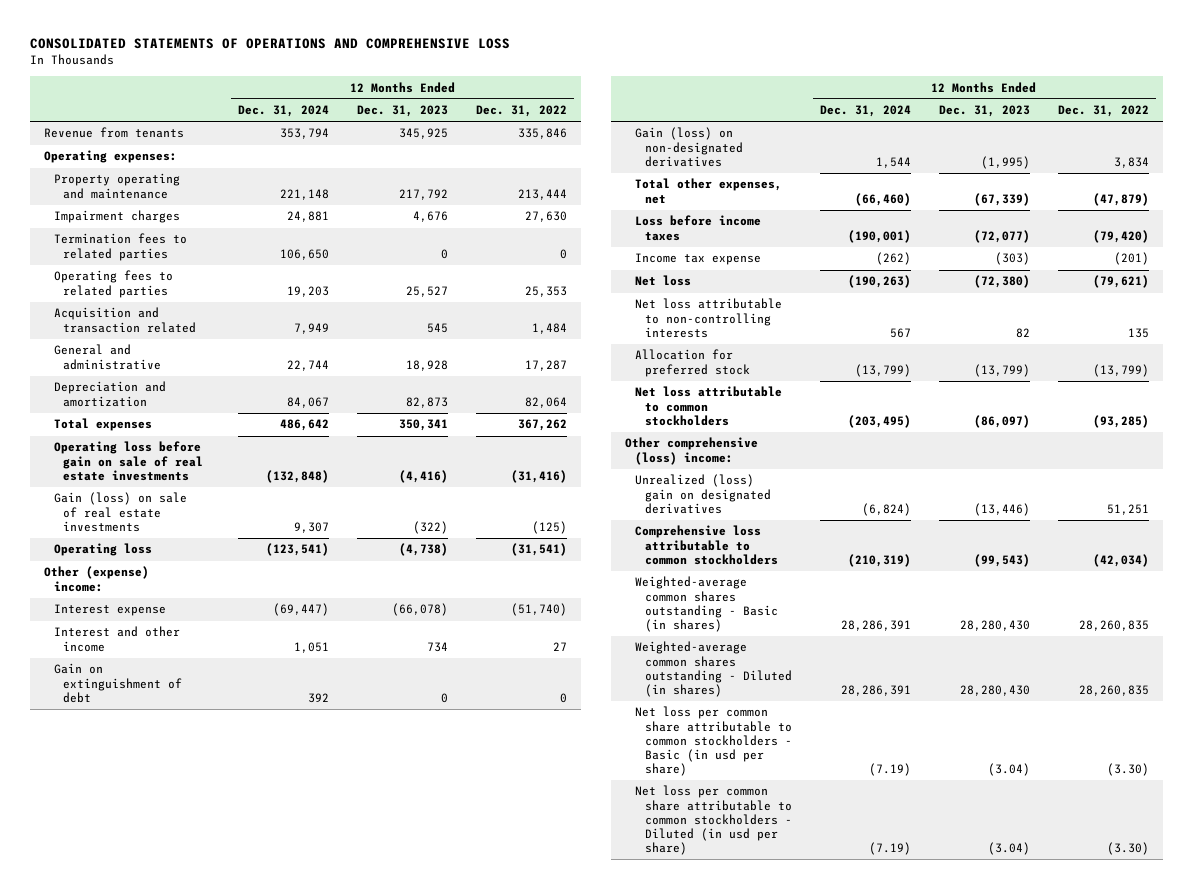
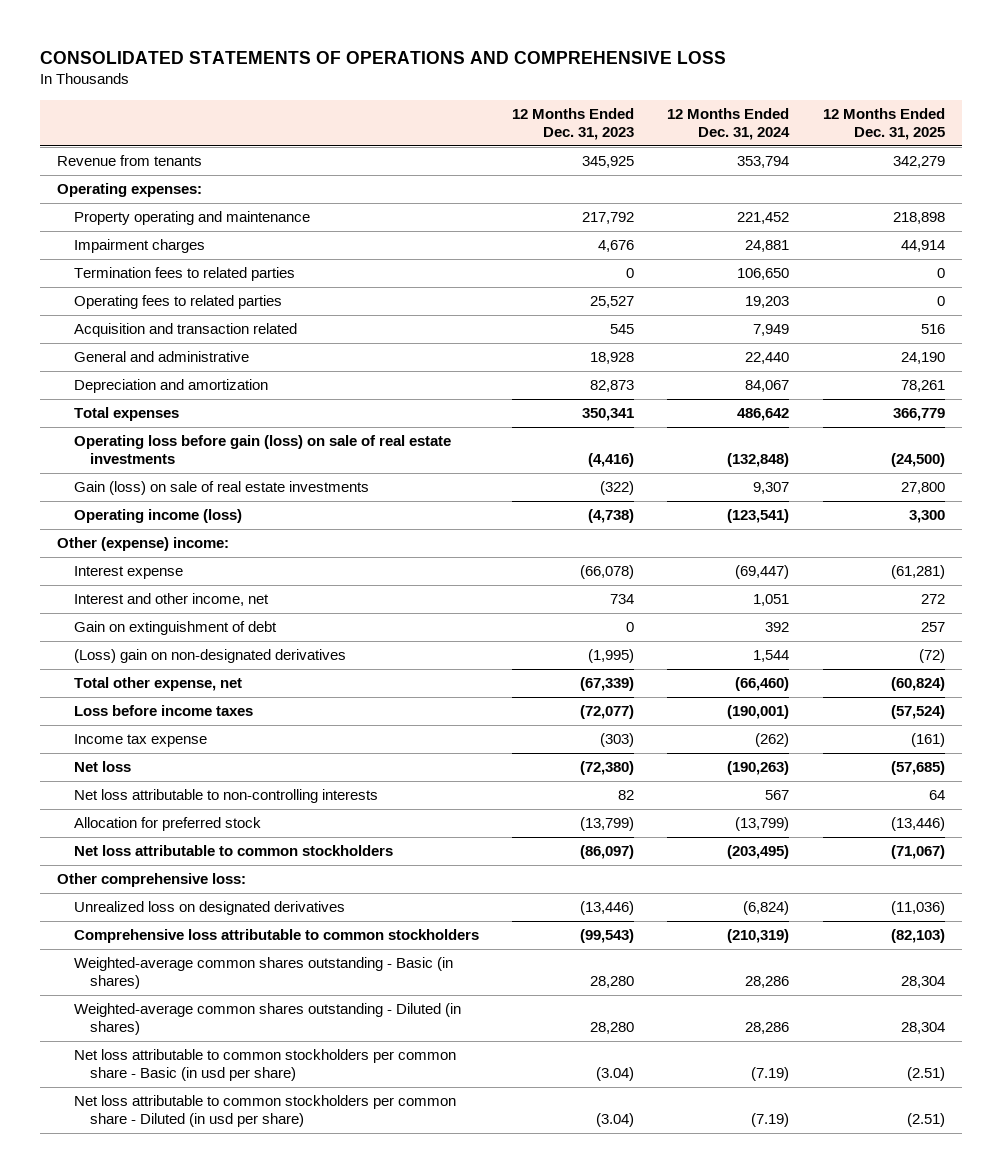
[476,105,568,118] Dec. 31, 2022 -> none
none -> [822,108,945,140] 12 Months Ended Dec. 31, 2025
[280,188,330,200] 221,148 -> [737,212,790,225] 221,452
[287,359,330,371] 22,744 -> [745,352,790,365] 22,440
[53,441,204,481] Operating loss before gain on sale of real estate investments -> [73,435,451,465] Operating loss before gain (loss) on sale of real estate investments
[53,543,152,557] Operating loss -> [73,509,242,524] Operating income (loss)
[53,626,180,652] Interest and other income -> [73,593,269,607] Interest and other income, net
[635,127,743,167] Gain (loss) on non-designated derivatives -> [73,649,346,664] (Loss) gain on non-designated derivatives
[635,178,783,204] Total other expenses, net -> [73,677,242,692] Total other expense, net
[625,437,759,465] Other comprehensive (loss) income: -> [56,873,246,888] Other comprehensive loss:
[635,474,771,514] Unrealized (loss) gain on designated derivatives -> [73,901,345,916] Unrealized loss on designated derivatives
[840,619,911,631] 28,286,391 -> [745,976,790,989] 28,286
[959,619,1030,631] 28,280,430 -> [590,976,635,989] 28,280
[840,684,911,696] 28,286,391 -> [745,1022,790,1035] 28,286
[959,684,1030,696] 28,280,430 -> [590,1022,635,1035] 28,280
[635,706,792,776] Net loss per common share attributable to common stockholders - Basic (in usd per share) -> [73,1049,456,1082] Net loss attributable to common stockholders per common share - Basic (in usd per share)
[635,785,792,855] Net loss per common share attributable to common stockholders - Diluted (in usd per share) -> [73,1095,456,1128] Net loss attributable to common stockholders per common share - Diluted (in usd per share)

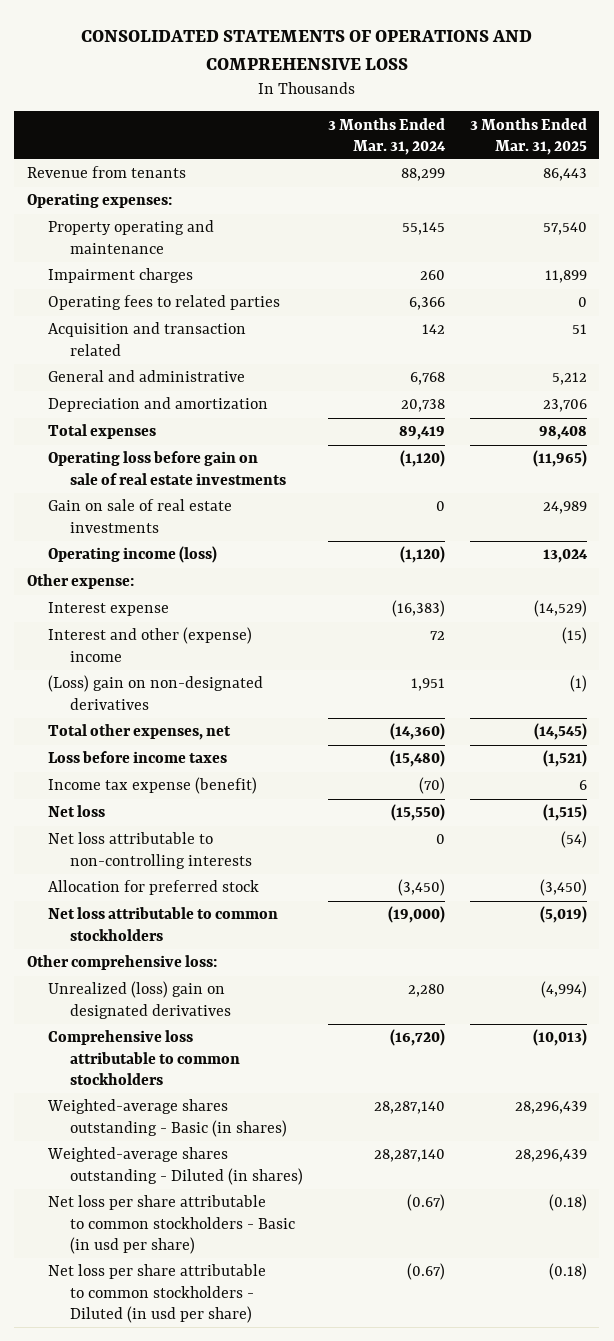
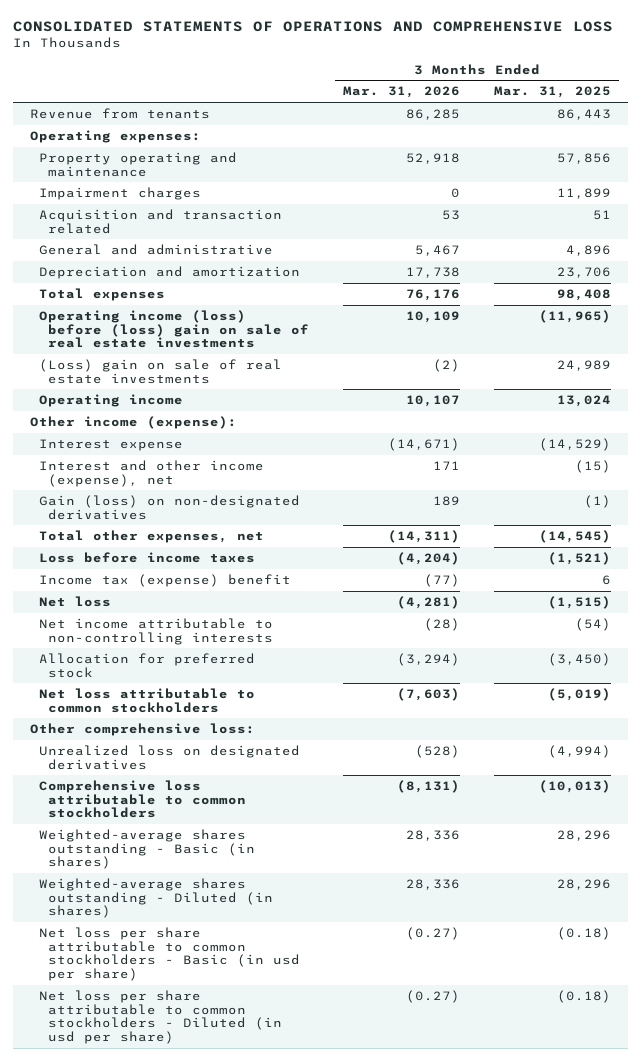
[327,117,446,155] 3 Months Ended Mar. 31, 2024 -> none
none -> [343,86,461,99] Mar. 31, 2026
[542,222,587,236] 57,540 -> [556,152,611,164] 57,856
[48,295,281,311] Operating fees to related parties -> none
[551,372,587,386] 5,212 -> [565,244,611,256] 4,896
[48,451,286,485] Operating loss before gain on sale of real estate investments -> [38,309,310,349] Operating income (loss) before (loss) gain on sale of real estate investments
[48,499,233,533] Gain on sale of real estate investments -> [38,358,282,384] (Loss) gain on sale of real estate investments
[48,546,218,564] Operating income (loss) -> [38,393,183,407] Operating income
[26,574,134,590] Other expense: -> [29,415,237,429] Other income (expense):
[48,627,253,662] Interest and other (expense) income -> [38,459,264,487] Interest and other income (expense), net
[48,675,264,710] (Loss) gain on non-designated derivatives -> [38,494,300,520] Gain (loss) on non-designated derivatives
[48,777,258,795] Income tax expense (benefit) -> [38,573,291,587] Income tax (expense) benefit
[48,832,252,869] Net loss attributable to non-controlling interests -> [38,617,274,645] Net income attributable to non-controlling interests
[48,981,231,1019] Unrealized (loss) gain on designated derivatives -> [38,744,300,770] Unrealized loss on designated derivatives
[514,1101,587,1115] 28,296,439 -> [556,829,611,841] 28,296
[514,1149,587,1163] 28,296,439 -> [556,878,611,890] 28,296

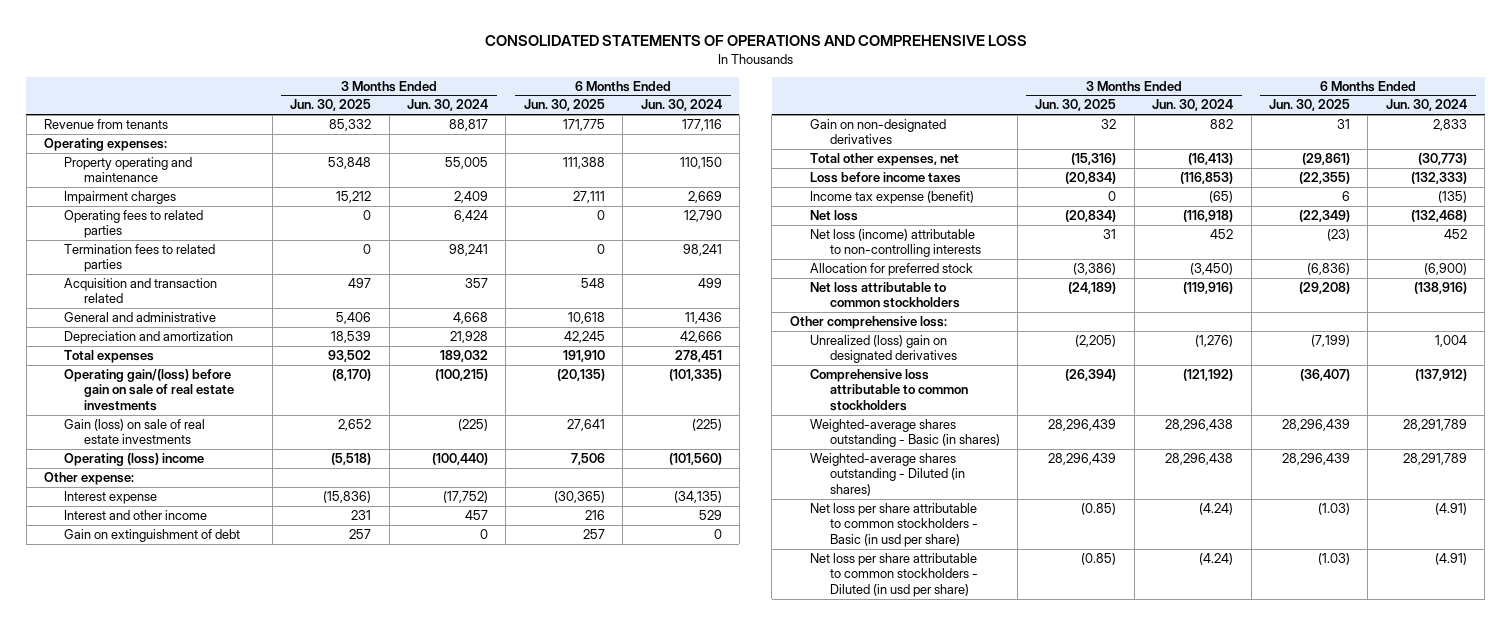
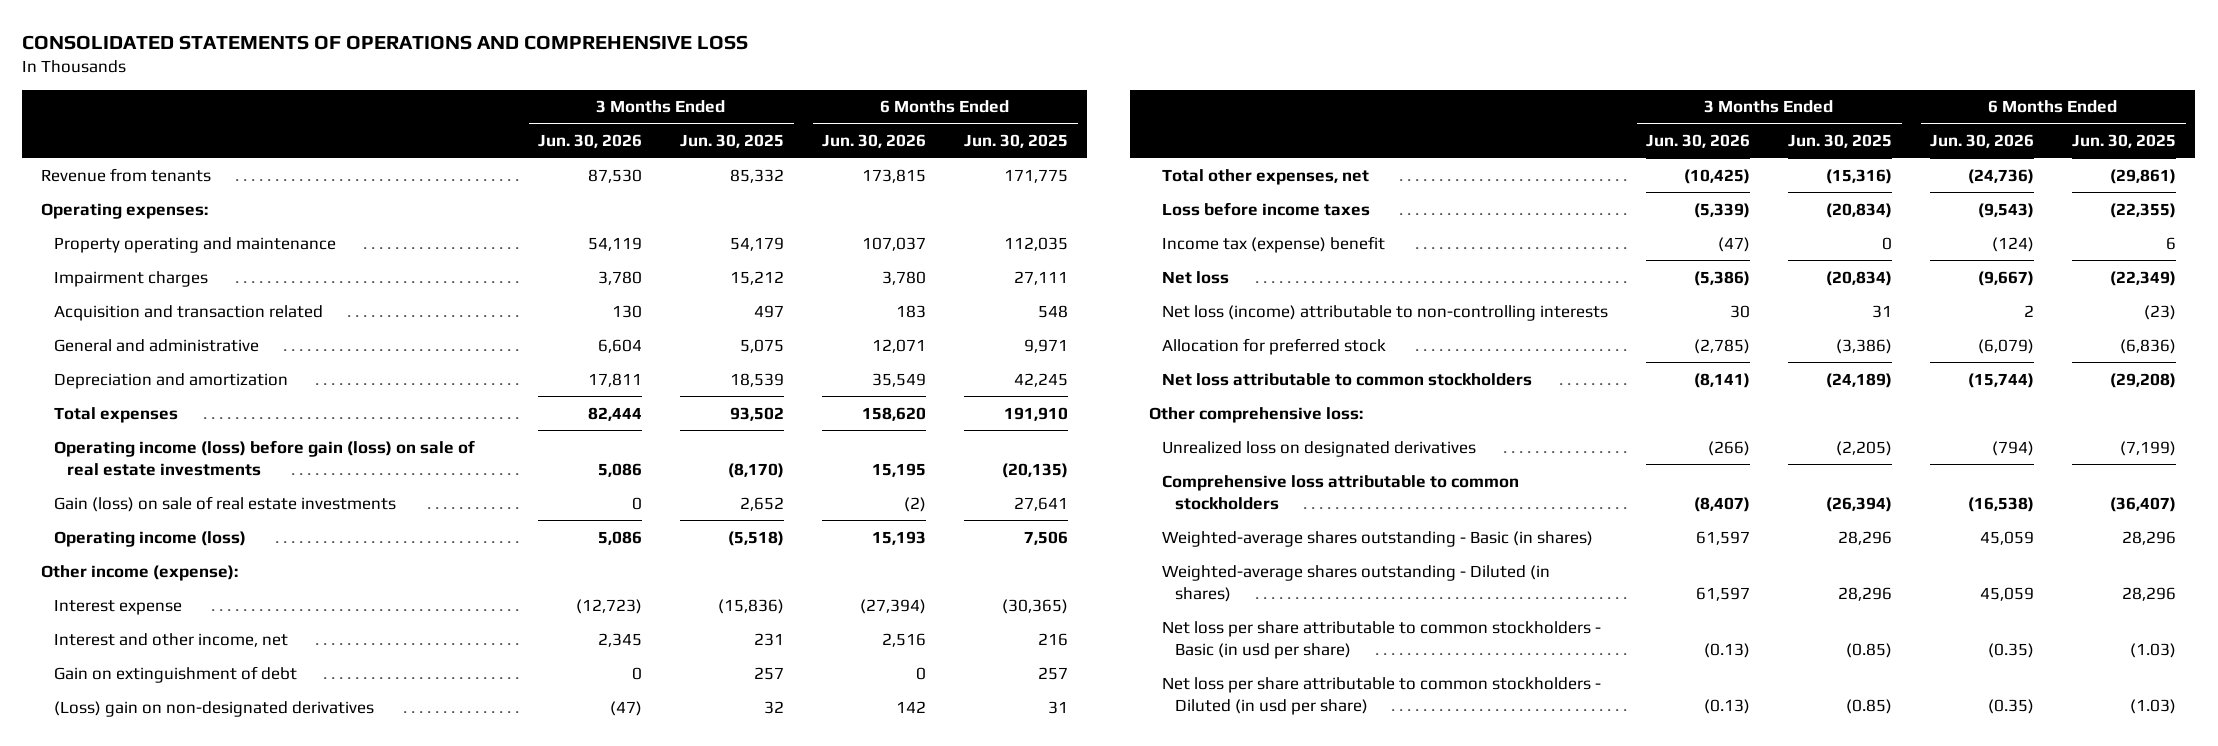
[407,99,489,112] Jun. 30, 2024 -> none
[640,99,722,112] Jun. 30, 2024 -> none
none -> [538,133,643,148] Jun. 30, 2026
none -> [822,133,927,148] Jun. 30, 2026
[328,157,372,170] 53,848 -> [730,236,785,251] 54,179
[562,157,605,170] 111,388 -> [1004,236,1069,251] 112,035
[64,210,204,239] Operating fees to related parties -> none
[64,244,216,273] Termination fees to related parties -> none
[336,312,372,325] 5,406 -> [740,338,785,353] 5,075
[567,312,605,325] 10,618 -> [1024,338,1069,353] 9,971
[64,369,235,411] Operating gain/(loss) before gain on sale of real estate investments -> [54,439,476,476] Operating income (loss) before gain (loss) on sale of real estate investments
[64,453,205,467] Operating (loss) income -> [54,530,247,547] Operating income (loss)
[44,472,135,486] Other expense: -> [41,564,239,581] Other income (expense):
[64,510,208,521] Interest and other income -> [54,632,289,647] Interest and other income, net
[809,119,946,145] Gain on non-designated derivatives -> [54,700,375,717] (Loss) gain on non-designated derivatives
[809,191,974,205] Income tax expense (benefit) -> [1162,235,1386,253] Income tax (expense) benefit
[809,335,957,364] Unrealized (loss) gain on designated derivatives -> [1162,440,1477,457] Unrealized loss on designated derivatives
[1048,419,1117,432] 28,296,439 -> [1838,530,1893,545] 28,296
[1281,419,1350,432] 28,296,439 -> [2122,530,2177,545] 28,296
[1048,453,1117,466] 28,296,439 -> [1838,586,1893,601] 28,296
[1281,453,1350,466] 28,296,439 -> [2122,586,2177,601] 28,296

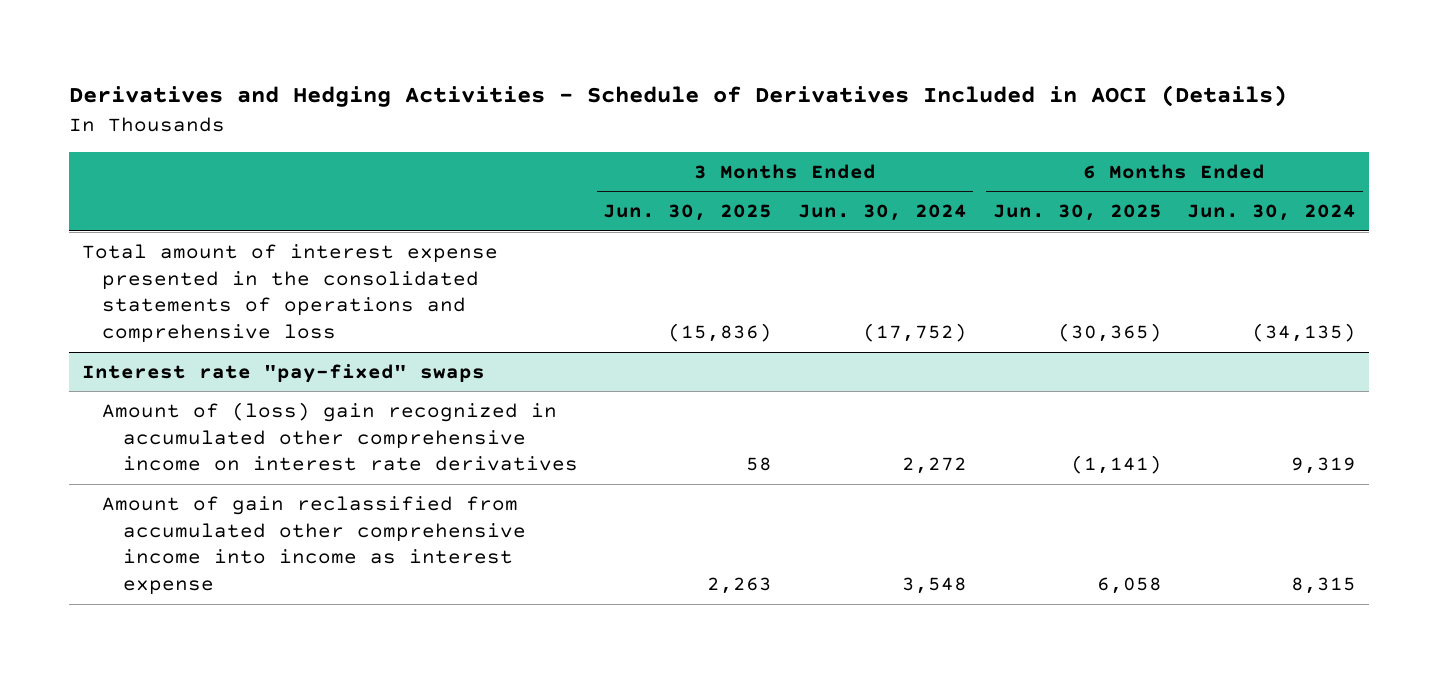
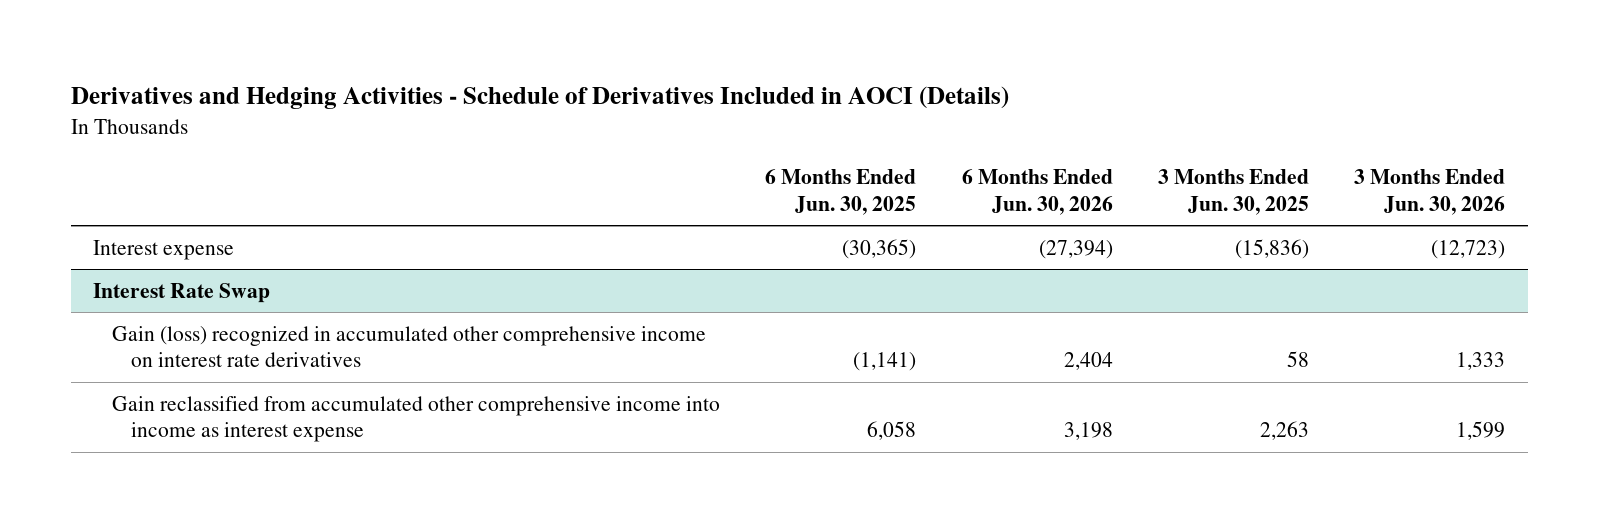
[797,204,967,222] Jun. 30, 2024 -> none
[1187,204,1357,222] Jun. 30, 2024 -> none
none -> [961,169,1113,215] 6 Months Ended Jun. 30, 2026
none -> [1354,169,1506,215] 3 Months Ended Jun. 30, 2026
[82,243,499,344] Total amount of interest expense presented in the consolidated statements of operations and comprehensive loss -> [93,239,235,260] Interest expense
[82,363,486,383] Interest rate "pay-fixed" swaps -> [93,282,271,303] Interest Rate Swap
[102,401,578,472] Amount of (loss) gain recognized in accumulated other comprehensive income on interest rate derivatives -> [112,325,707,368] Gain (loss) recognized in accumulated other comprehensive income on interest rate derivatives
[102,495,526,596] Amount of gain reclassified from accumulated other comprehensive income into income as interest expense -> [112,395,721,443] Gain reclassified from accumulated other comprehensive income into income as interest expense

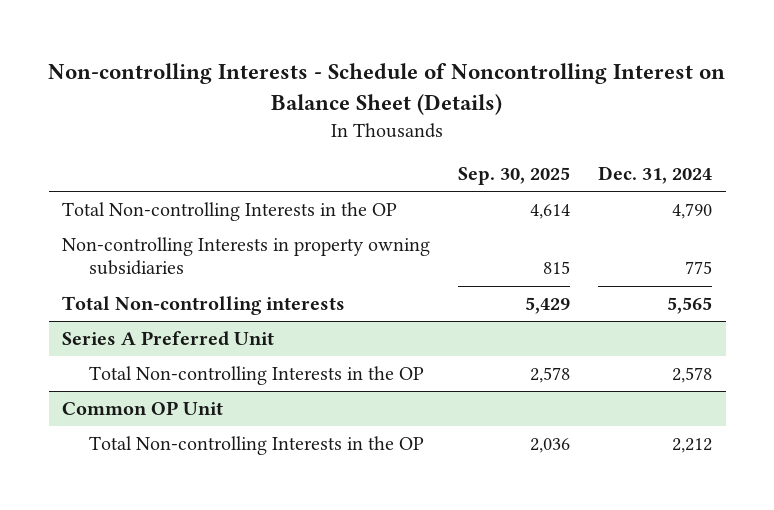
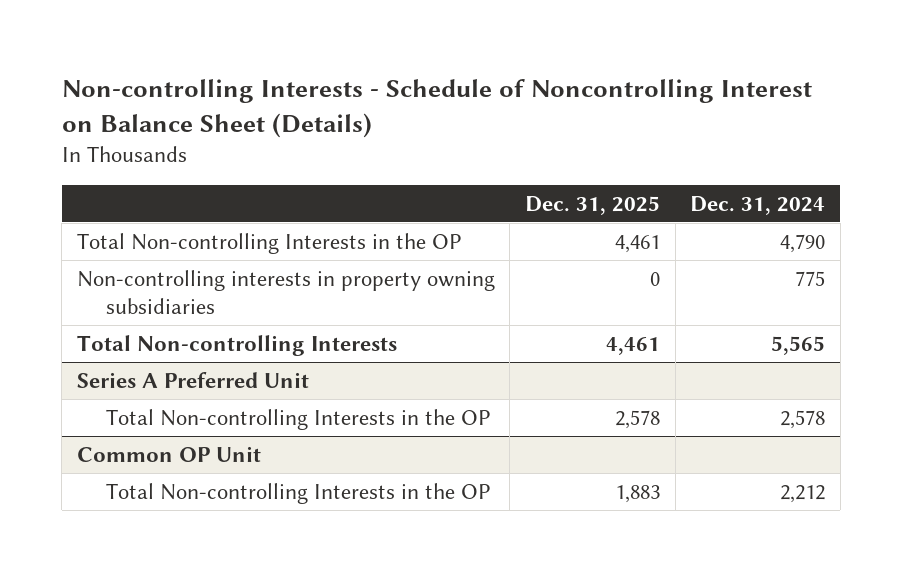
[458,167,571,186] Sep. 30, 2025 -> none
none -> [525,195,661,215] Dec. 31, 2025
[62,236,431,276] Non-controlling Interests in property owning subsidiaries -> [76,269,495,314] Non-controlling interests in property owning subsidiaries
[62,295,346,315] Total Non-controlling interests -> [76,334,397,356] Total Non-controlling Interests

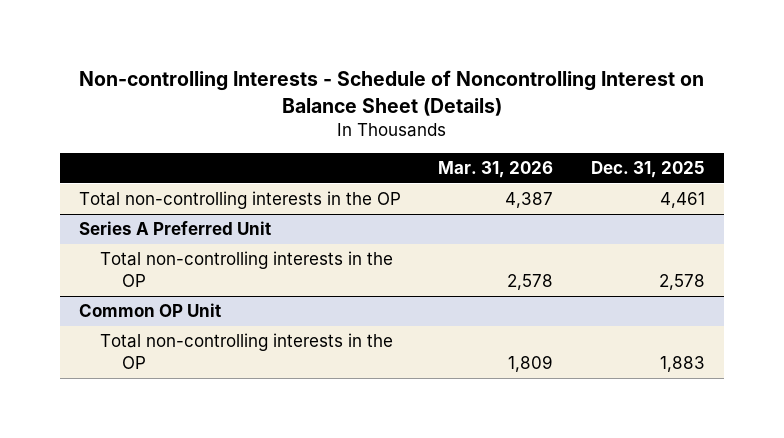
[690,195,826,215] Dec. 31, 2024 -> none
none -> [438,161,554,179] Mar. 31, 2026
[76,269,495,314] Non-controlling interests in property owning subsidiaries -> none
[76,334,397,356] Total Non-controlling Interests -> none
[76,232,462,254] Total Non-controlling Interests in the OP -> [78,191,401,210] Total non-controlling interests in the OP
[106,408,492,430] Total Non-controlling Interests in the OP -> [100,251,394,287] Total non-controlling interests in the OP
[106,482,492,504] Total Non-controlling Interests in the OP -> [100,333,394,369] Total non-controlling interests in the OP

